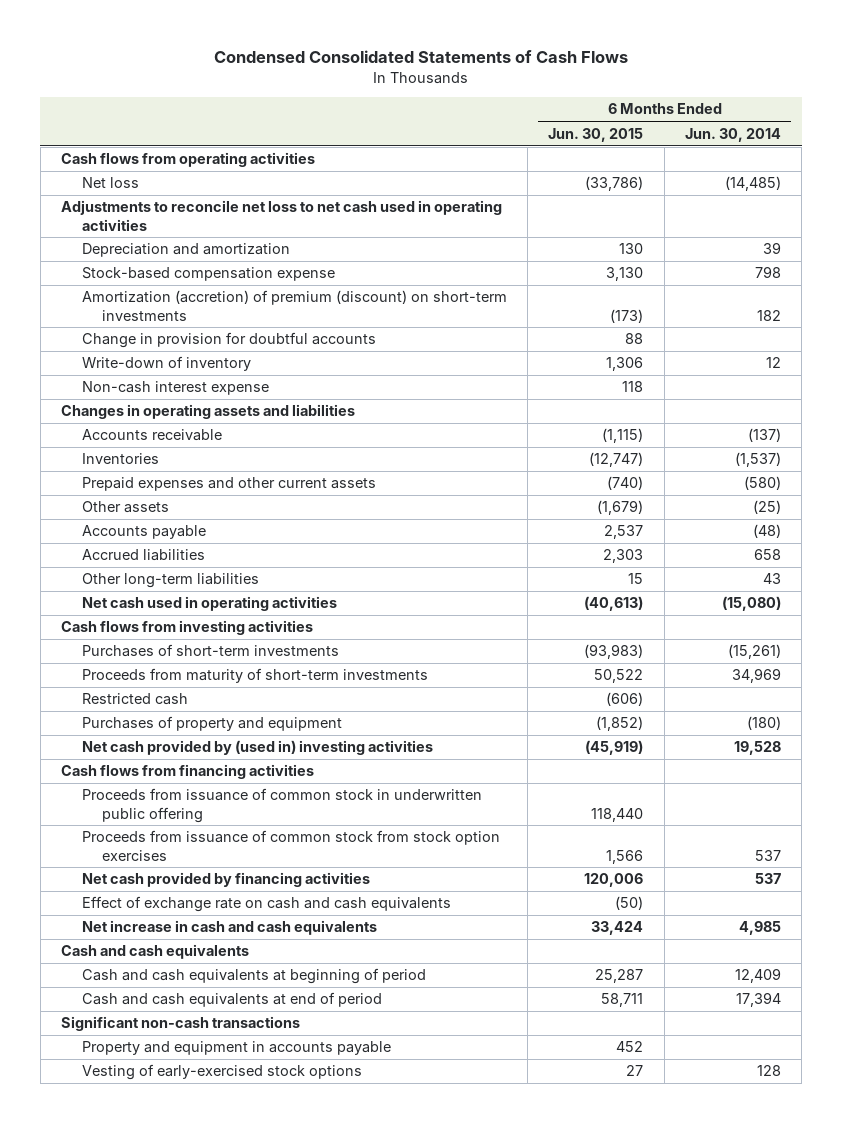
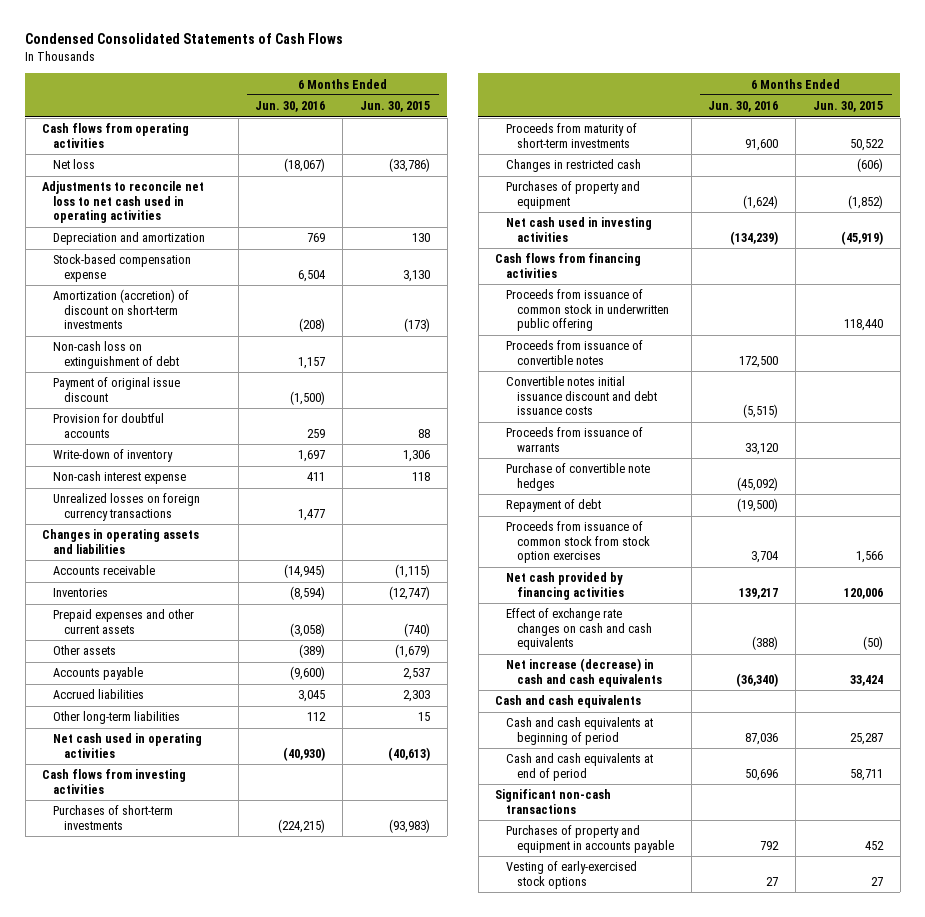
[684,127,781,142] Jun. 30, 2014 -> none
none -> [255,101,326,113] Jun. 30, 2016
[81,290,507,321] Amortization (accretion) of premium (discount) on short-term investments -> [53,289,190,330] Amortization (accretion) of discount on short-term investments
none -> [53,341,179,369] Non-cash loss on extinguishment of debt
none -> [53,377,181,402] Payment of original issue discount
[81,332,376,349] Change in provision for doubtful accounts -> [53,413,165,438] Provision for doubtful accounts
none -> [53,493,201,521] Unrealized losses on foreign currency transactions
[81,693,188,706] Restricted cash -> [506,159,642,173] Changes in restricted cash
[81,740,433,756] Net cash provided by (used in) investing activities -> [506,217,653,242] Net cash used in investing activities
none -> [506,340,644,365] Proceeds from issuance of convertible notes
none -> [506,376,657,416] Convertible notes initial issuance discount and debt issuance costs
none -> [506,427,644,452] Proceeds from issuance of warrants
none -> [506,463,651,491] Purchase of convertible note hedges
none -> [506,499,602,513] Repayment of debt
[81,896,451,913] Effect of exchange rate on cash and cash equivalents -> [506,608,652,651] Effect of exchange rate changes on cash and cash equivalents
[81,920,377,936] Net increase in cash and cash equivalents -> [506,658,662,687] Net increase (decrease) in cash and cash equivalents
[81,1041,391,1056] Property and equipment in accounts payable -> [506,825,674,853] Purchases of property and equipment in accounts payable

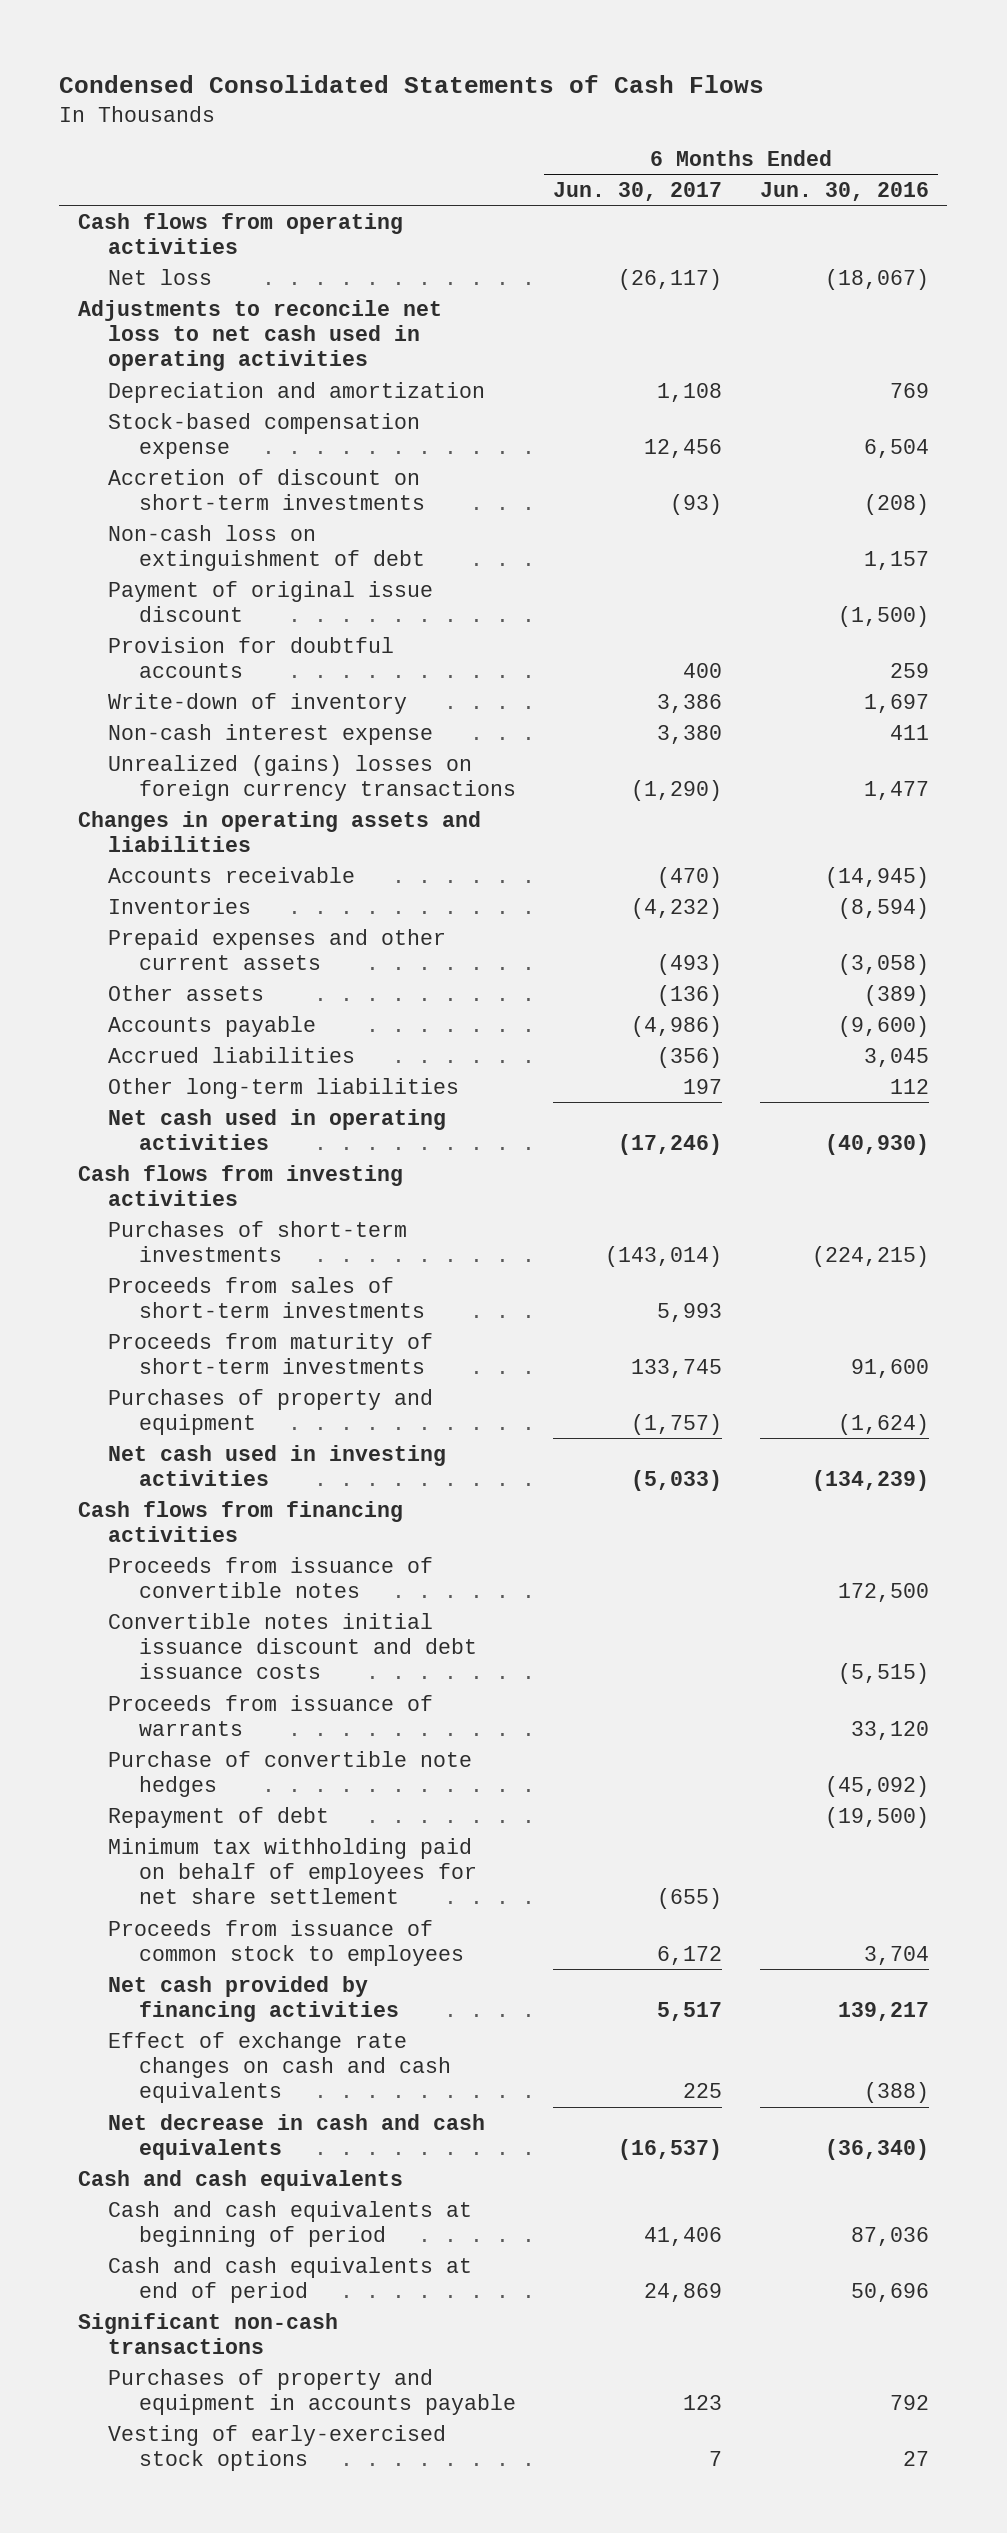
[360,101,431,113] Jun. 30, 2015 -> none
none -> [553,181,723,201] Jun. 30, 2017
[53,289,190,330] Amortization (accretion) of discount on short-term investments -> [108,468,426,510] Accretion of discount on short-term investments
[53,493,201,521] Unrealized losses on foreign currency transactions -> [108,754,517,801] Unrealized (gains) losses on foreign currency transactions
none -> [108,1276,426,1318] Proceeds from sales of short-term investments
[506,159,642,173] Changes in restricted cash -> none
[506,289,669,332] Proceeds from issuance of common stock in underwritten public offering -> none
none -> [108,1837,478,1905] Minimum tax withholding paid on behalf of employees for net share settlement
[506,521,650,564] Proceeds from issuance of common stock from stock option exercises -> [108,1919,465,1966] Proceeds from issuance of common stock to employees
[506,658,662,687] Net increase (decrease) in cash and cash equivalents -> [108,2113,486,2160] Net decrease in cash and cash equivalents

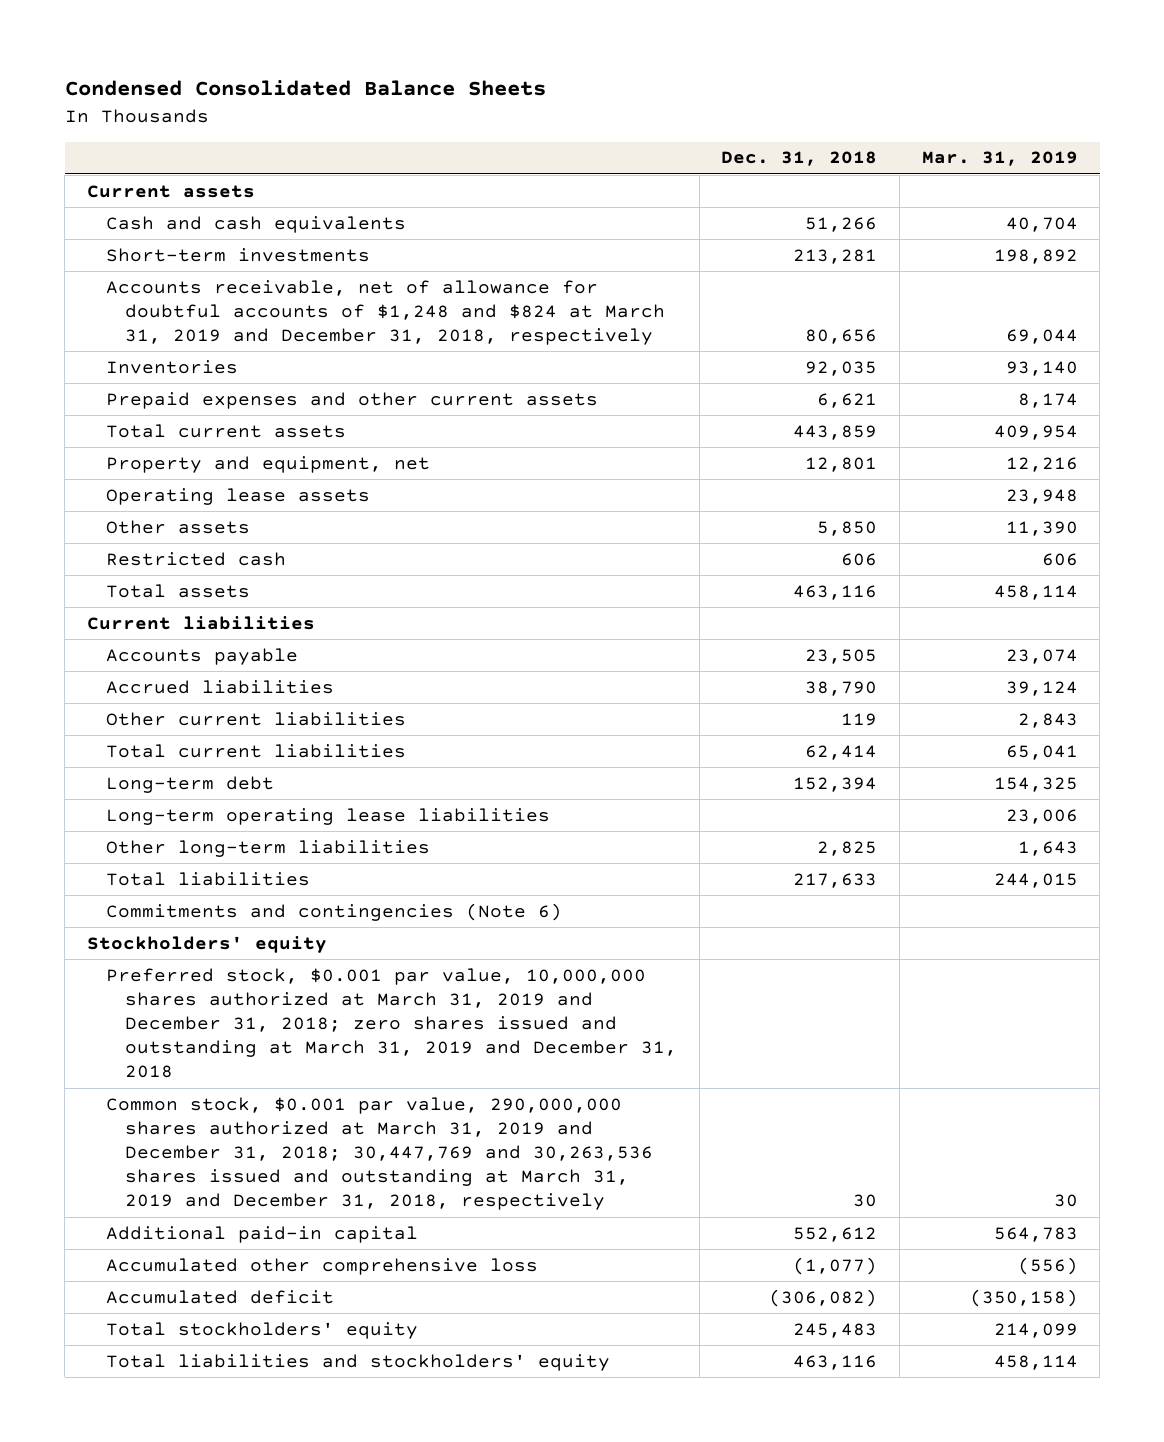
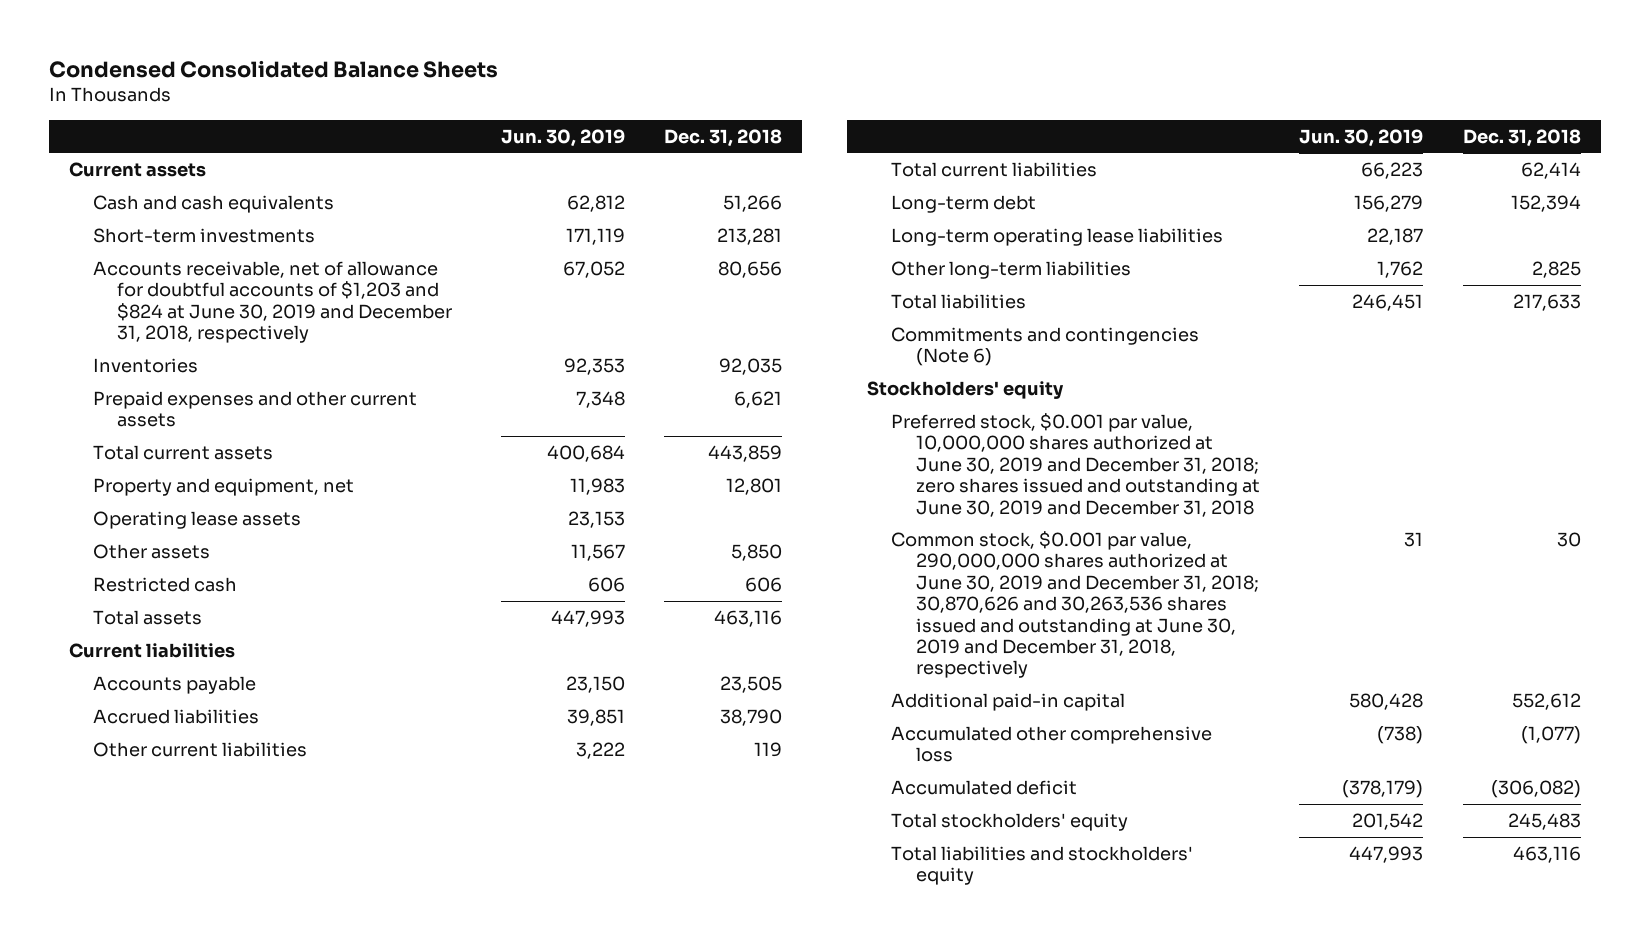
[921,151,1078,167] Mar. 31, 2019 -> none
none -> [500,128,625,147] Jun. 30, 2019
[105,279,666,346] Accounts receivable, net of allowance for doubtful accounts of $1,248 and $824 at March 31, 2019 and December 31, 2018, respectively -> [93,260,453,344] Accounts receivable, net of allowance for doubtful accounts of $1,203 and $824 at June 30, 2019 and December 31, 2018, respectively
[105,967,678,1079] Preferred stock, $0.001 par value, 10,000,000 shares authorized at March 31, 2019 and December 31, 2018; zero shares issued and outstanding at March 31, 2019 and December 31, 2018 -> [891,412,1260,517] Preferred stock, $0.001 par value, 10,000,000 shares authorized at June 30, 2019 and December 31, 2018; zero shares issued and outstanding at June 30, 2019 and December 31, 2018
[105,1096,654,1211] Common stock, $0.001 par value, 290,000,000 shares authorized at March 31, 2019 and December 31, 2018; 30,447,769 and 30,263,536 shares issued and outstanding at March 31, 2019 and December 31, 2018, respectively -> [891,530,1259,679] Common stock, $0.001 par value, 290,000,000 shares authorized at June 30, 2019 and December 31, 2018; 30,870,626 and 30,263,536 shares issued and outstanding at June 30, 2019 and December 31, 2018, respectively

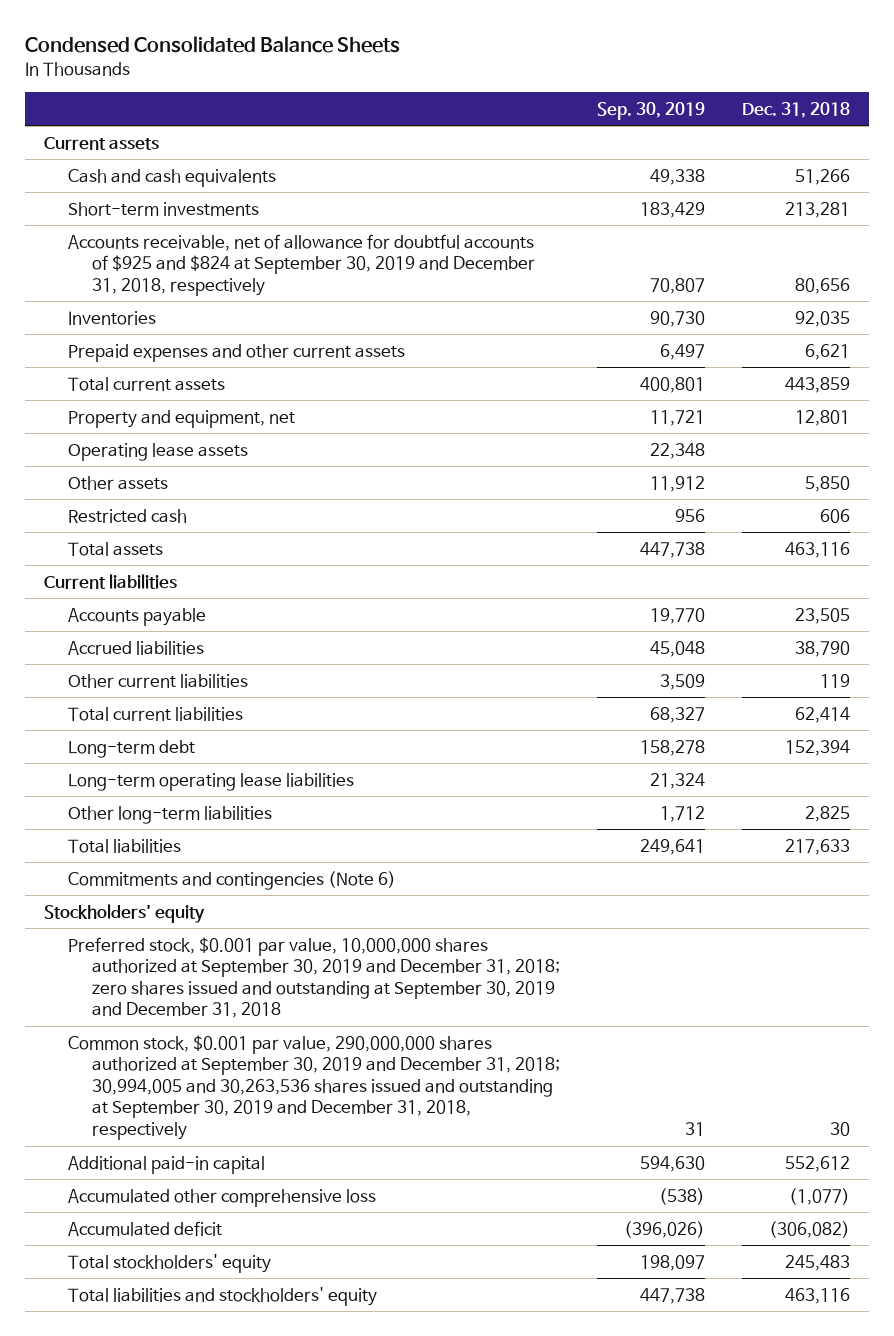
[500,128,625,147] Jun. 30, 2019 -> none
none -> [596,101,705,120] Sep. 30, 2019
[93,260,453,344] Accounts receivable, net of allowance for doubtful accounts of $1,203 and $824 at June 30, 2019 and December 31, 2018, respectively -> [67,233,535,296] Accounts receivable, net of allowance for doubtful accounts of $925 and $824 at September 30, 2019 and December 31, 2018, respectively
[891,412,1260,517] Preferred stock, $0.001 par value, 10,000,000 shares authorized at June 30, 2019 and December 31, 2018; zero shares issued and outstanding at June 30, 2019 and December 31, 2018 -> [67,936,560,1019] Preferred stock, $0.001 par value, 10,000,000 shares authorized at September 30, 2019 and December 31, 2018; zero shares issued and outstanding at September 30, 2019 and December 31, 2018
[891,530,1259,679] Common stock, $0.001 par value, 290,000,000 shares authorized at June 30, 2019 and December 31, 2018; 30,870,626 and 30,263,536 shares issued and outstanding at June 30, 2019 and December 31, 2018, respectively -> [67,1034,560,1141] Common stock, $0.001 par value, 290,000,000 shares authorized at September 30, 2019 and December 31, 2018; 30,994,005 and 30,263,536 shares issued and outstanding at September 30, 2019 and December 31, 2018, respectively

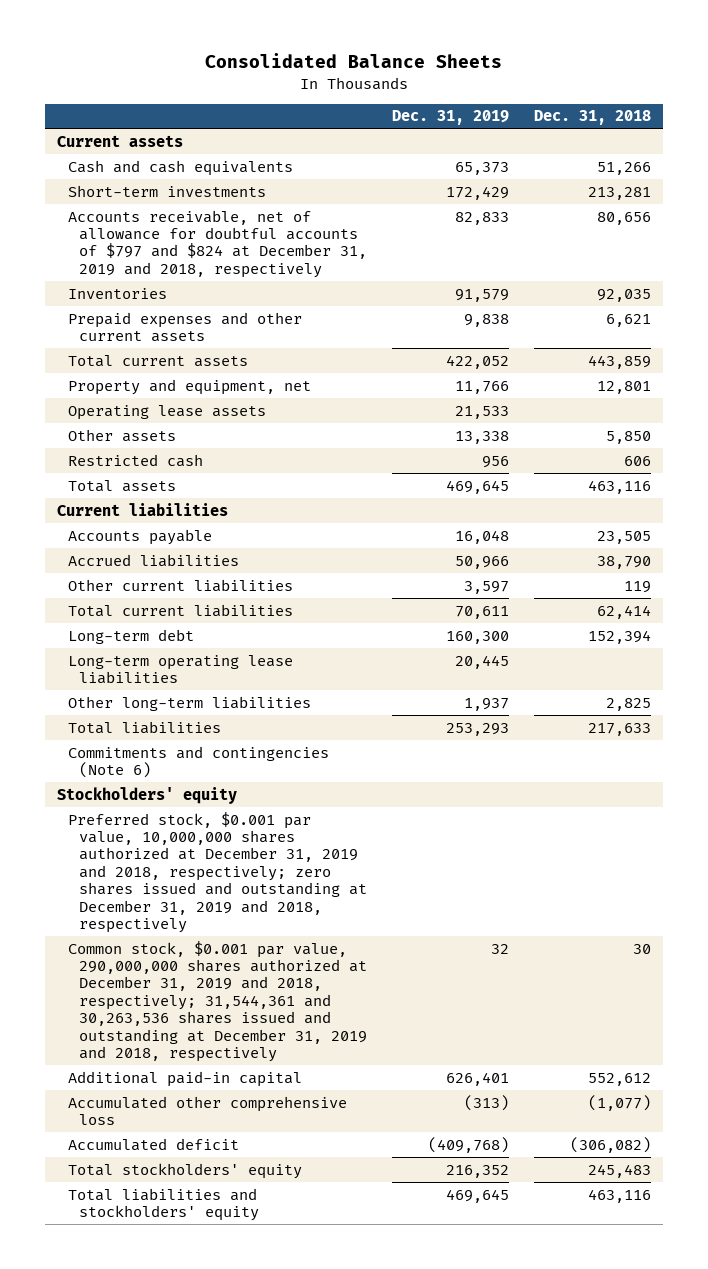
[25,35,401,53] Condensed Consolidated Balance Sheets -> [204,53,502,69] Consolidated Balance Sheets
[596,101,705,120] Sep. 30, 2019 -> none
none -> [391,110,509,126] Dec. 31, 2019
[67,233,535,296] Accounts receivable, net of allowance for doubtful accounts of $925 and $824 at September 30, 2019 and December 31, 2018, respectively -> [68,209,367,278] Accounts receivable, net of allowance for doubtful accounts of $797 and $824 at December 31, 2019 and 2018, respectively
[67,936,560,1019] Preferred stock, $0.001 par value, 10,000,000 shares authorized at September 30, 2019 and December 31, 2018; zero shares issued and outstanding at September 30, 2019 and December 31, 2018 -> [68,811,367,933] Preferred stock, $0.001 par value, 10,000,000 shares authorized at December 31, 2019 and 2018, respectively; zero shares issued and outstanding at December 31, 2019 and 2018, respectively
[67,1034,560,1141] Common stock, $0.001 par value, 290,000,000 shares authorized at September 30, 2019 and December 31, 2018; 30,994,005 and 30,263,536 shares issued and outstanding at September 30, 2019 and December 31, 2018, respectively -> [68,940,367,1062] Common stock, $0.001 par value, 290,000,000 shares authorized at December 31, 2019 and 2018, respectively; 31,544,361 and 30,263,536 shares issued and outstanding at December 31, 2019 and 2018, respectively

